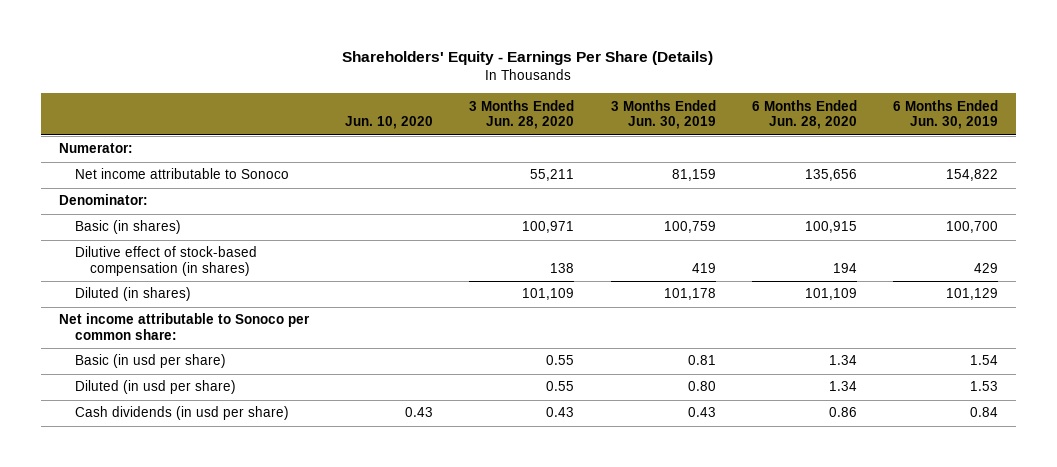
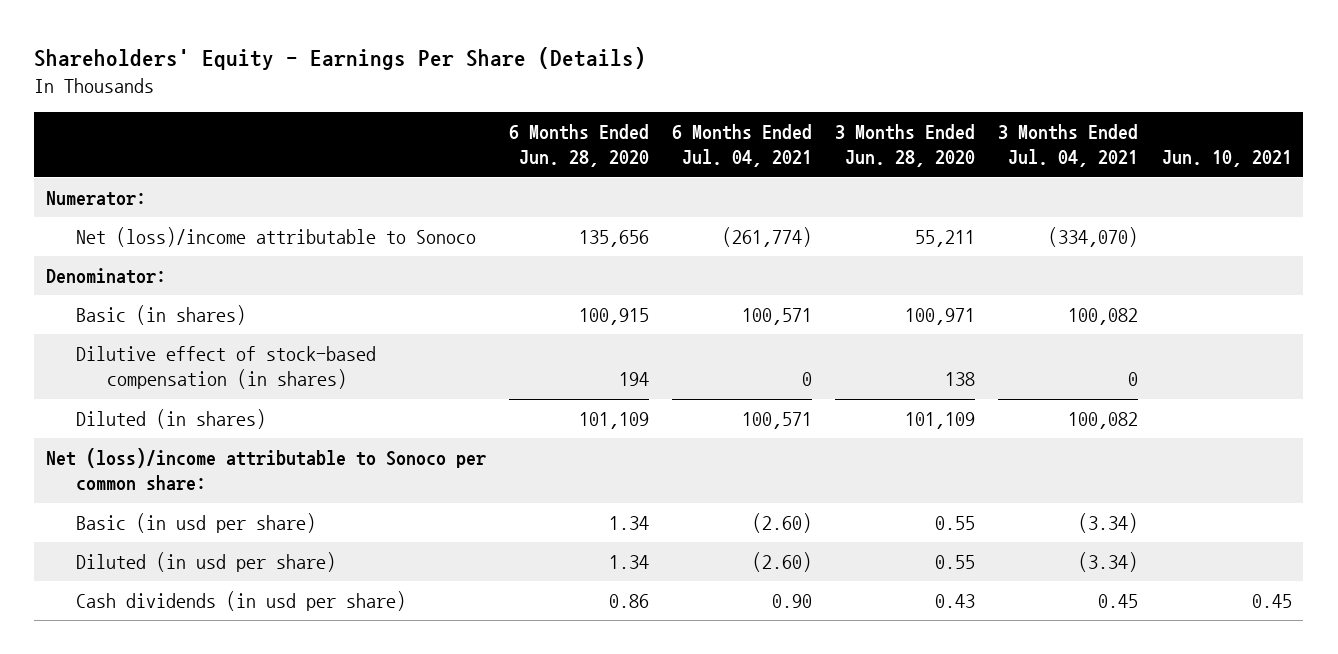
[345,116,434,130] Jun. 10, 2020 -> none
[610,99,716,130] 3 Months Ended Jun. 30, 2019 -> none
[892,99,998,130] 6 Months Ended Jun. 30, 2019 -> none
none -> [672,123,813,168] 6 Months Ended Jul. 04, 2021
none -> [998,123,1139,168] 3 Months Ended Jul. 04, 2021
none -> [1161,150,1292,168] Jun. 10, 2021
[74,168,289,180] Net income attributable to Sonoco -> [76,227,477,248] Net (loss)/income attributable to Sonoco
[59,313,311,341] Net income attributable to Sonoco per common share: -> [45,448,486,492] Net (loss)/income attributable to Sonoco per common share:

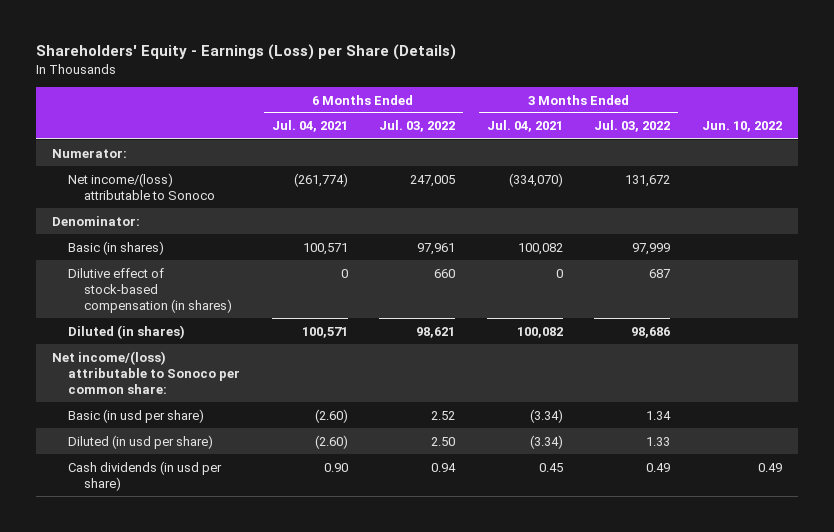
[34,47,647,71] Shareholders' Equity - Earnings Per Share (Details) -> [35,44,456,61] Shareholders' Equity - Earnings (Loss) per Share (Details)
[509,123,650,168] 6 Months Ended Jun. 28, 2020 -> none
[835,123,976,168] 3 Months Ended Jun. 28, 2020 -> none
[1161,150,1292,168] Jun. 10, 2021 -> none
none -> [379,120,456,133] Jul. 03, 2022
none -> [594,120,671,133] Jul. 03, 2022
none -> [701,121,782,133] Jun. 10, 2022
[76,227,477,248] Net (loss)/income attributable to Sonoco -> [67,172,216,200] Net income/(loss) attributable to Sonoco
[45,448,486,492] Net (loss)/income attributable to Sonoco per common share: -> [51,350,240,394] Net income/(loss) attributable to Sonoco per common share:

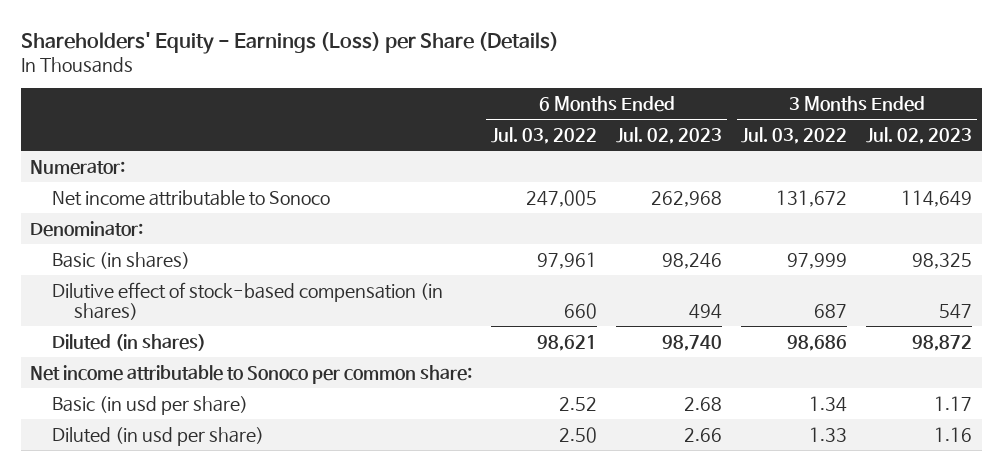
[271,120,348,133] Jul. 04, 2021 -> none
[486,120,563,133] Jul. 04, 2021 -> none
[701,121,782,133] Jun. 10, 2022 -> none
none -> [616,127,723,145] Jul. 02, 2023
none -> [866,127,973,145] Jul. 02, 2023
[67,172,216,200] Net income/(loss) attributable to Sonoco -> [51,189,330,206] Net income attributable to Sonoco
[51,350,240,394] Net income/(loss) attributable to Sonoco per common share: -> [30,364,473,384] Net income attributable to Sonoco per common share:
[67,460,222,491] Cash dividends (in usd per share) -> none

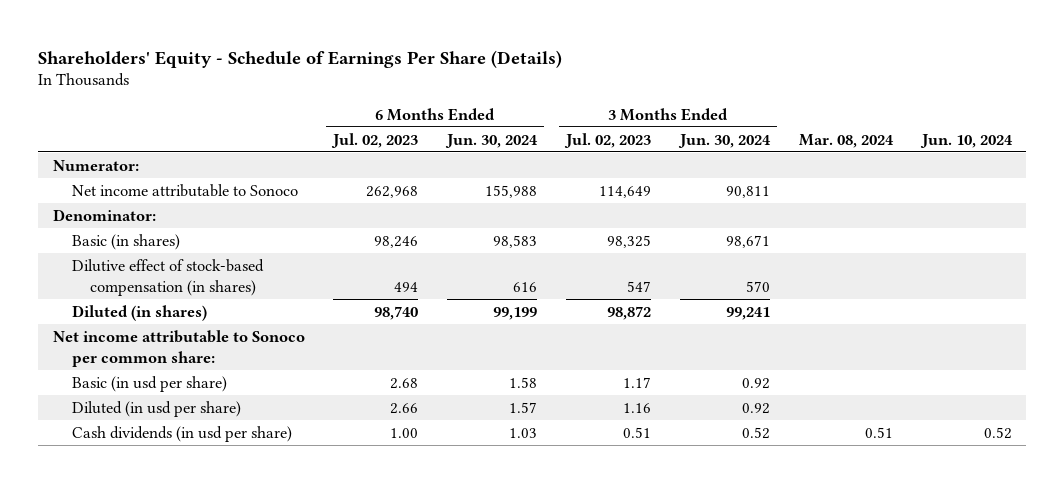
[20,31,559,54] Shareholders' Equity - Earnings (Loss) per Share (Details) -> [38,49,563,68] Shareholders' Equity - Schedule of Earnings Per Share (Details)
[491,127,598,145] Jul. 03, 2022 -> none
[741,127,848,145] Jul. 03, 2022 -> none
none -> [445,133,539,148] Jun. 30, 2024
none -> [677,133,771,148] Jun. 30, 2024
none -> [798,133,894,148] Mar. 08, 2024
none -> [919,133,1013,148] Jun. 10, 2024
none -> [71,425,292,442] Cash dividends (in usd per share)

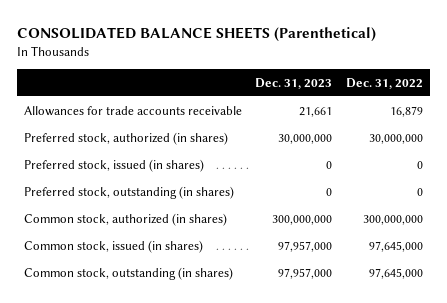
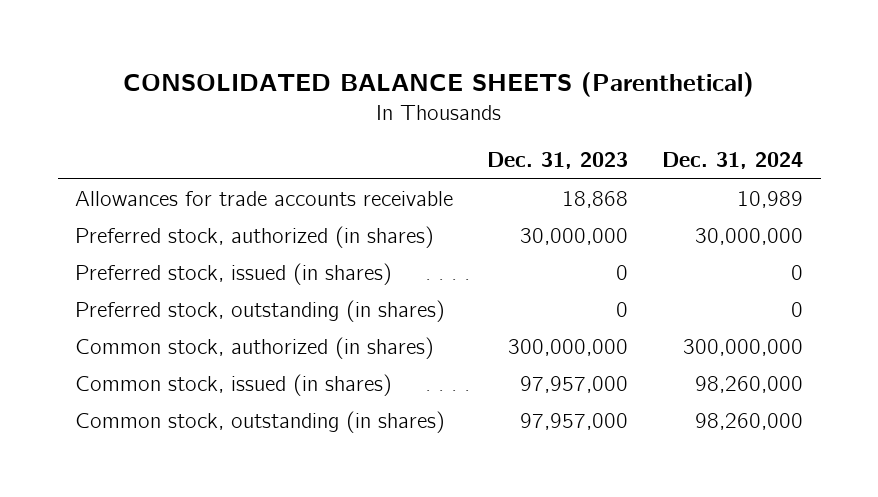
[345,77,423,89] Dec. 31, 2022 -> none
none -> [662,152,804,170] Dec. 31, 2024
[299,106,333,117] 21,661 -> [562,190,629,208] 18,868

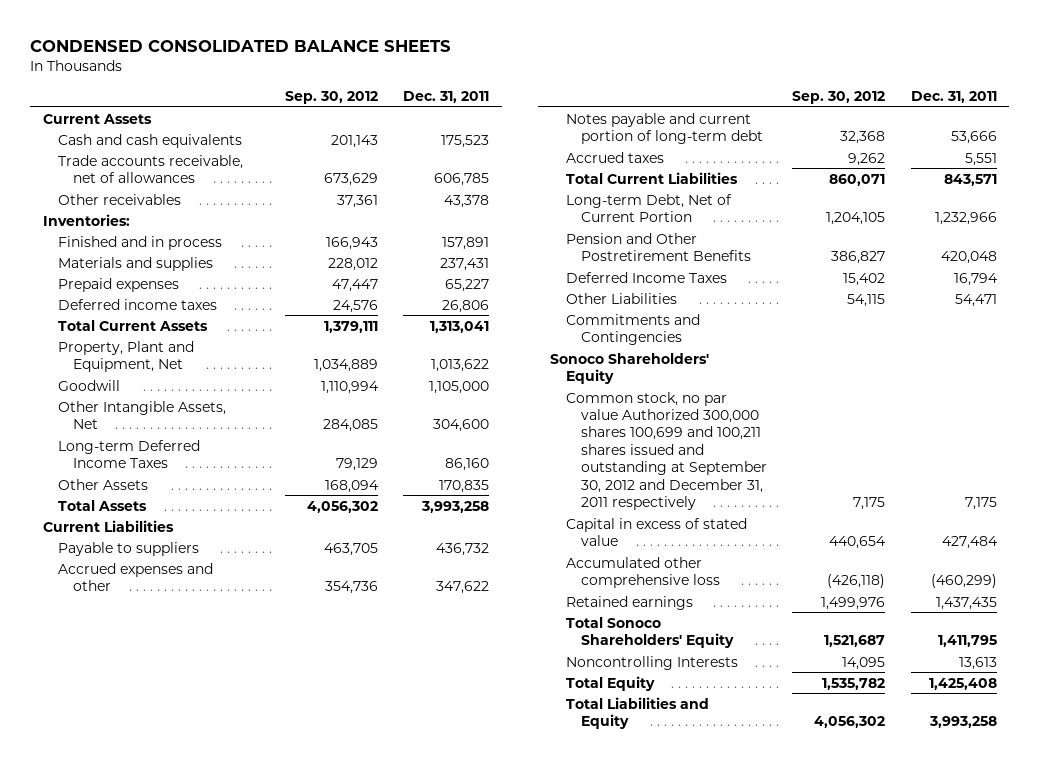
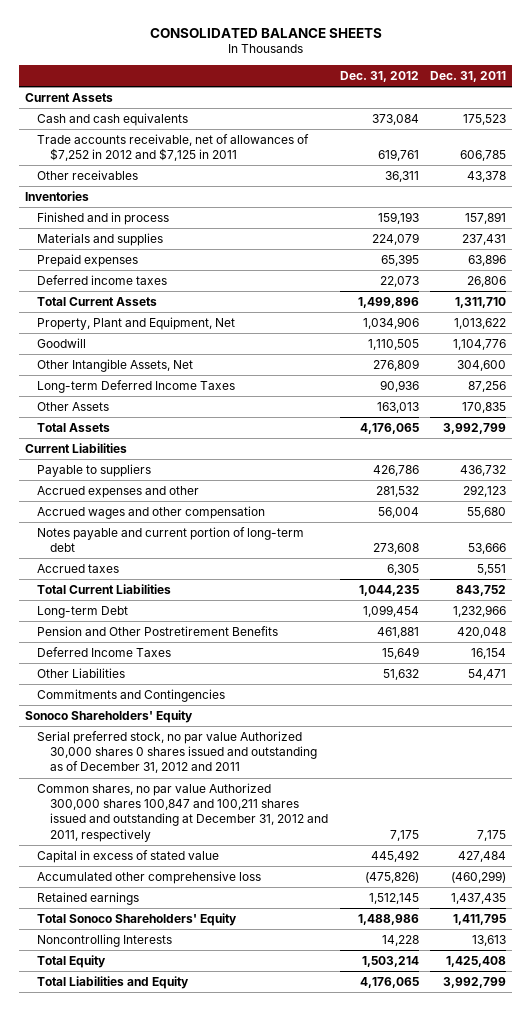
[30,40,452,53] CONDENSED CONSOLIDATED BALANCE SHEETS -> [149,27,382,38] CONSOLIDATED BALANCE SHEETS
[284,91,378,105] Sep. 30, 2012 -> none
none -> [339,71,419,83] Dec. 31, 2012
[58,154,244,184] Trade accounts receivable, net of allowances -> [37,133,310,162] Trade accounts receivable, net of allowances of $7,252 in 2012 and $7,125 in 2011
[42,213,130,226] Inventories: -> [25,190,90,201] Inventories
[445,278,490,292] 65,227 -> [468,253,507,266] 63,896
[430,320,490,333] 1,313,041 -> [455,296,507,308] 1,311,710
[429,380,490,394] 1,105,000 -> [453,338,507,350] 1,104,776
[445,458,490,472] 86,160 -> [468,380,507,392] 87,256
[421,500,490,513] 3,993,258 -> [443,422,507,434] 3,992,799
[436,581,490,595] 347,622 -> [463,484,507,497] 292,123
none -> [37,505,266,519] Accrued wages and other compensation
[943,173,997,186] 843,571 -> [456,584,507,596] 843,752
[565,193,732,223] Long-term Debt, Net of Current Portion -> [37,605,129,618] Long-term Debt
[953,272,998,286] 16,794 -> [471,647,507,659] 16,154
none -> [37,730,317,774] Serial preferred stock, no par value Authorized 30,000 shares 0 shares issued and outstanding as of December 31, 2012 and 2011
[565,391,767,511] Common stock, no par value Authorized 300,000 shares 100,699 and 100,211 shares issued and outstanding at September 30, 2012 and December 31, 2011 respectively -> [37,782,328,842] Common shares, no par value Authorized 300,000 shares 100,847 and 100,211 shares issued and outstanding at December 31, 2012 and 2011, respectively
[928,716,997,729] 3,993,258 -> [443,976,507,988] 3,992,799

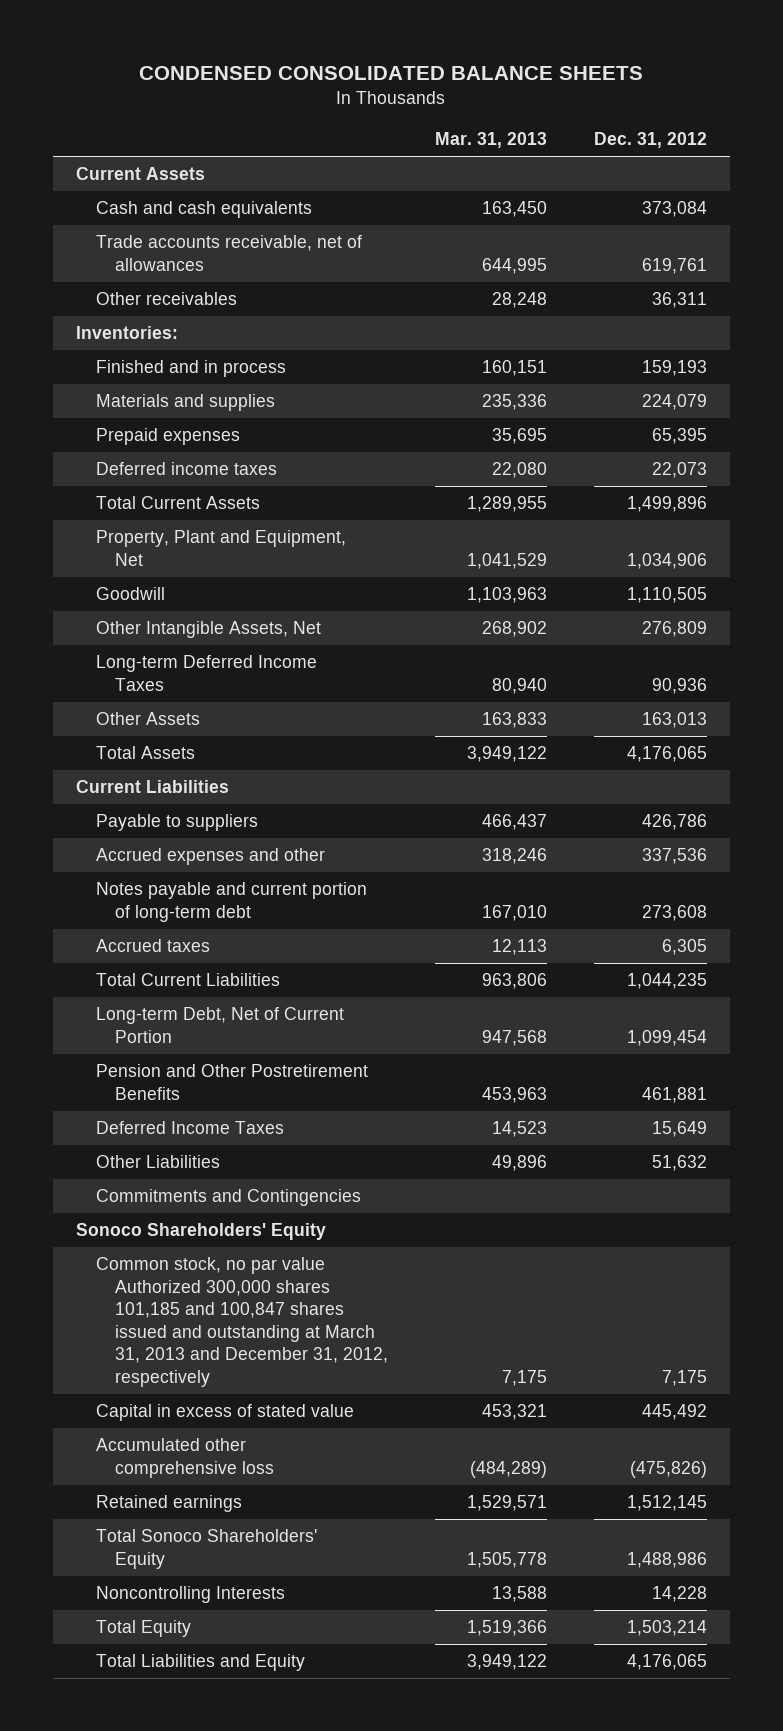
[149,27,382,38] CONSOLIDATED BALANCE SHEETS -> [139,66,644,81] CONDENSED CONSOLIDATED BALANCE SHEETS
[430,71,507,83] Dec. 31, 2011 -> none
none -> [435,132,548,149] Mar. 31, 2013
[37,133,310,162] Trade accounts receivable, net of allowances of $7,252 in 2012 and $7,125 in 2011 -> [95,235,362,271] Trade accounts receivable, net of allowances
[25,190,90,201] Inventories -> [76,326,179,340] Inventories:
[37,505,266,519] Accrued wages and other compensation -> none
[375,485,419,497] 281,532 -> [641,848,707,865] 337,536
[37,605,129,618] Long-term Debt -> [95,1007,344,1043] Long-term Debt, Net of Current Portion
[37,730,317,774] Serial preferred stock, no par value Authorized 30,000 shares 0 shares issued and outstanding as of December 31, 2012 and 2011 -> none
[37,782,328,842] Common shares, no par value Authorized 300,000 shares 100,847 and 100,211 shares issued and outstanding at December 31, 2012 and 2011, respectively -> [95,1257,389,1387] Common stock, no par value Authorized 300,000 shares 101,185 and 100,847 shares issued and outstanding at March 31, 2013 and December 31, 2012, respectively

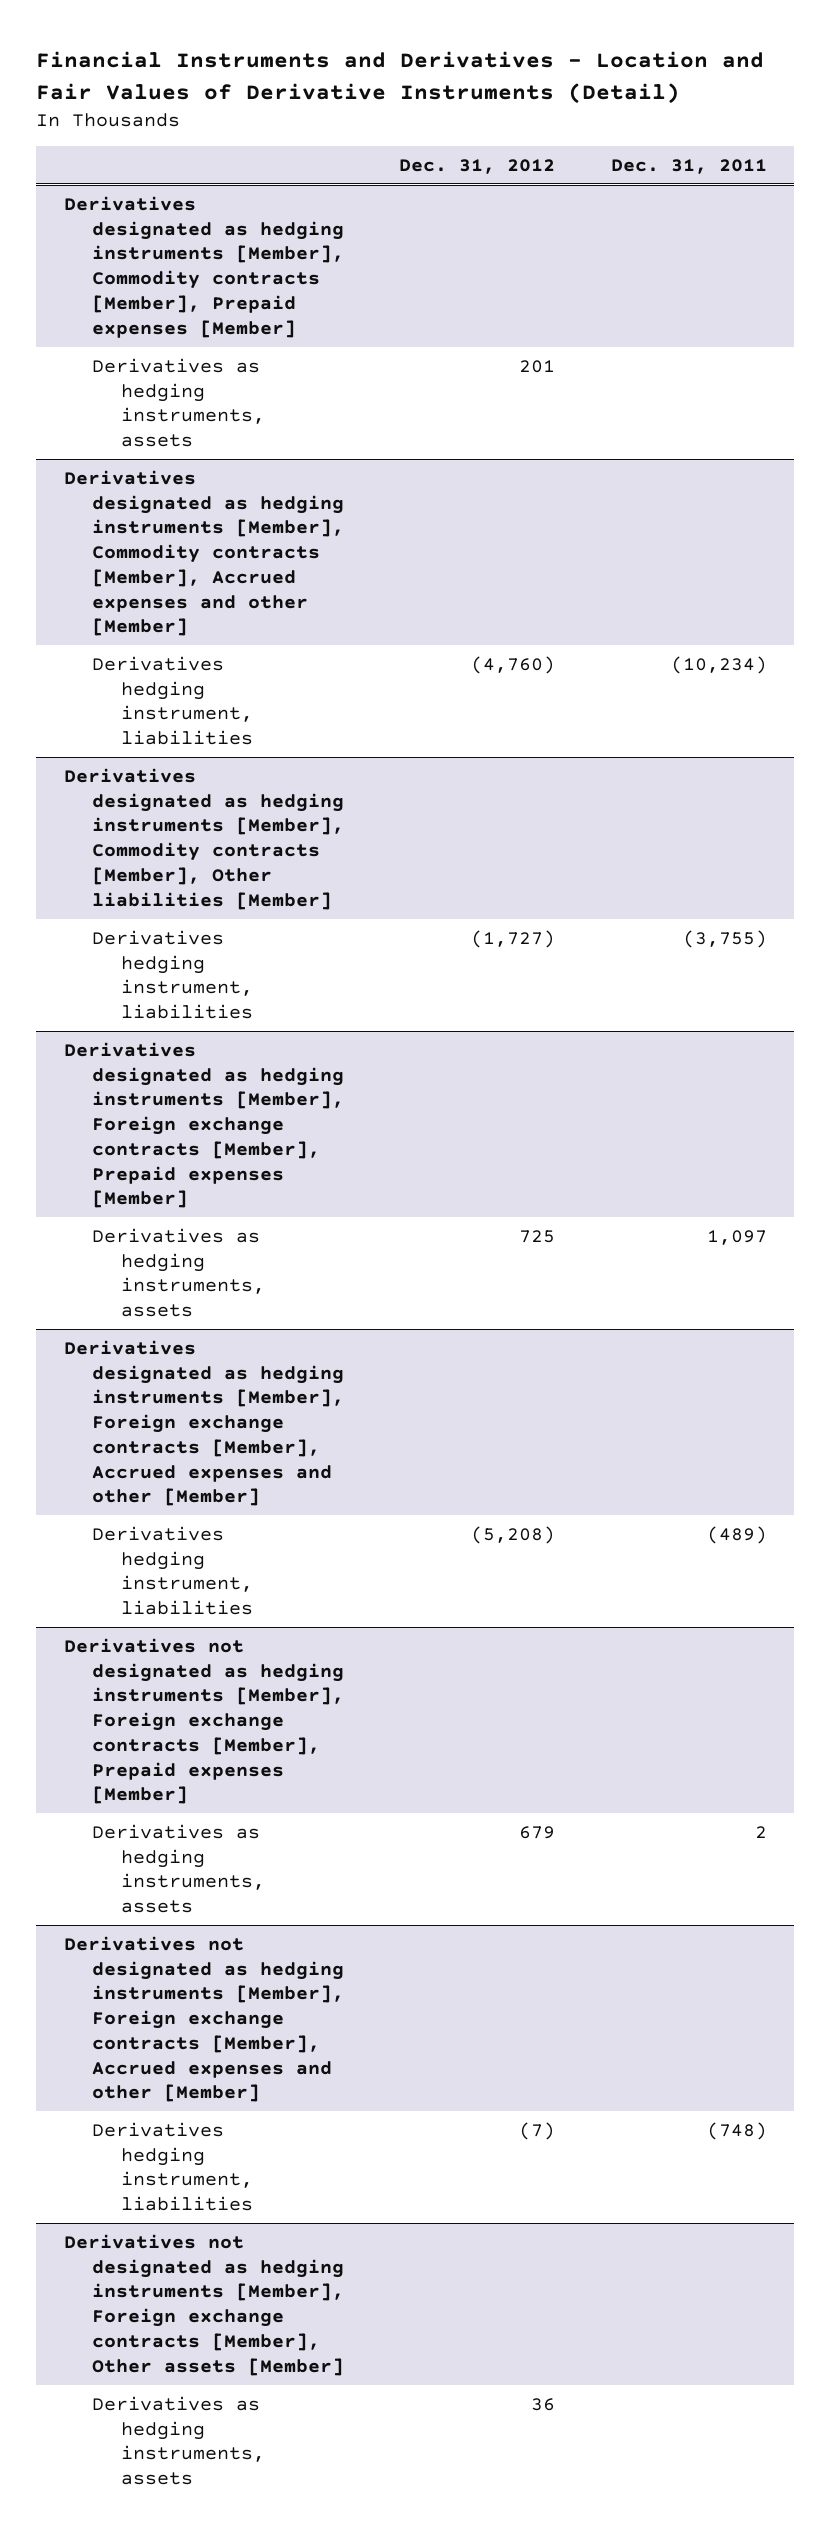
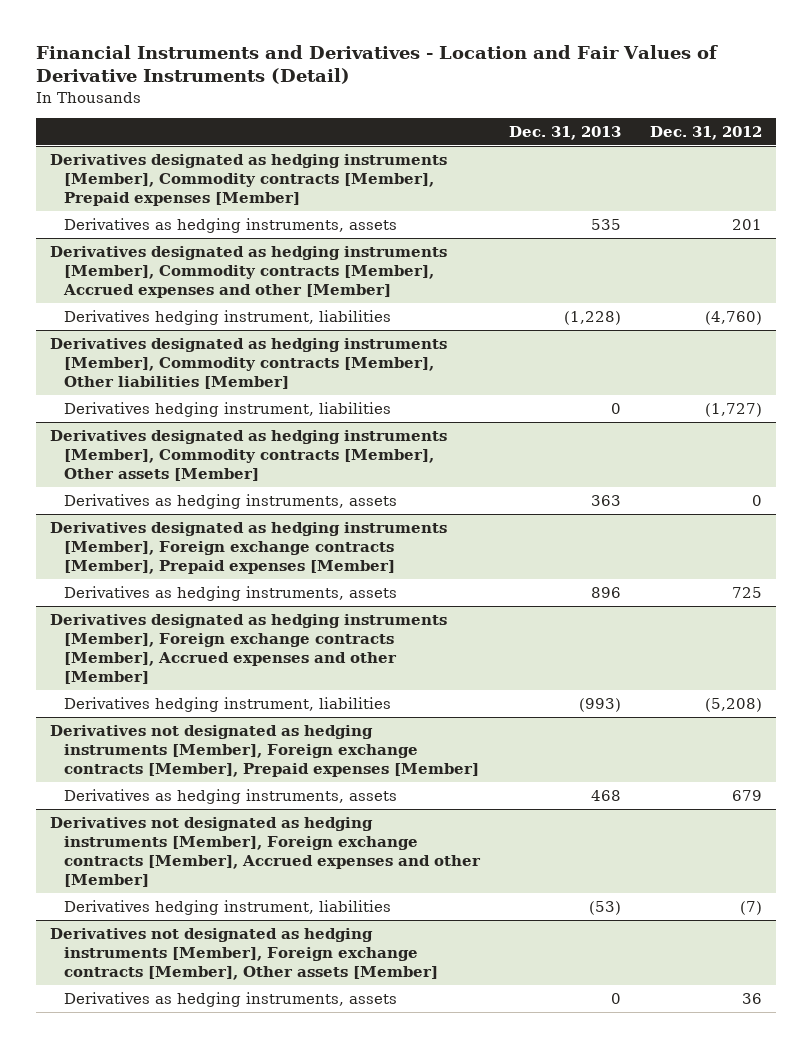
[610,158,767,174] Dec. 31, 2011 -> none
none -> [509,125,622,140] Dec. 31, 2013
none -> [50,430,448,482] Derivatives designated as hedging instruments [Member], Commodity contracts [Member], Other assets [Member]
none -> [64,494,398,510] Derivatives as hedging instruments, assets

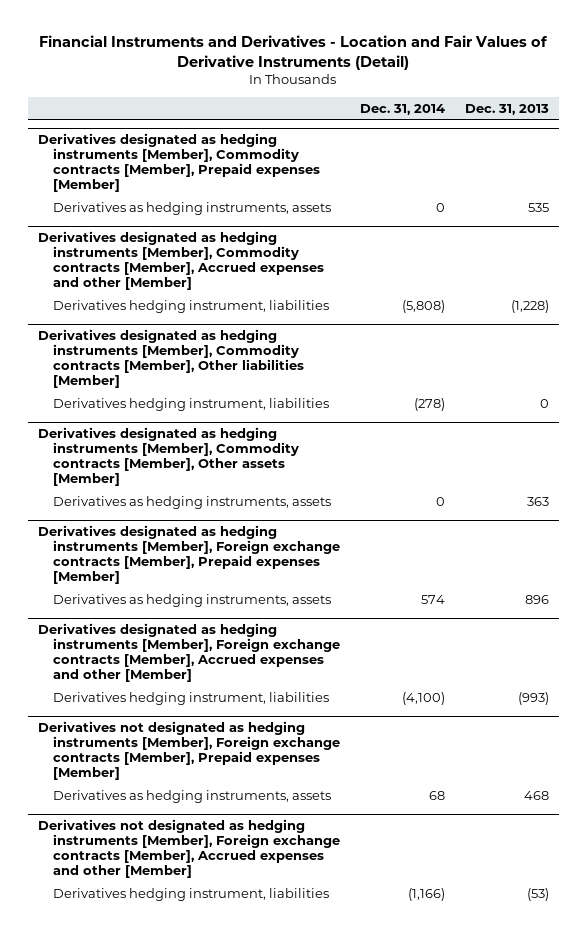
[649,125,762,140] Dec. 31, 2012 -> none
none -> [359,103,445,115] Dec. 31, 2014
[50,928,439,981] Derivatives not designated as hedging instruments [Member], Foreign exchange contracts [Member], Other assets [Member] -> none
[64,992,398,1008] Derivatives as hedging instruments, assets -> none

